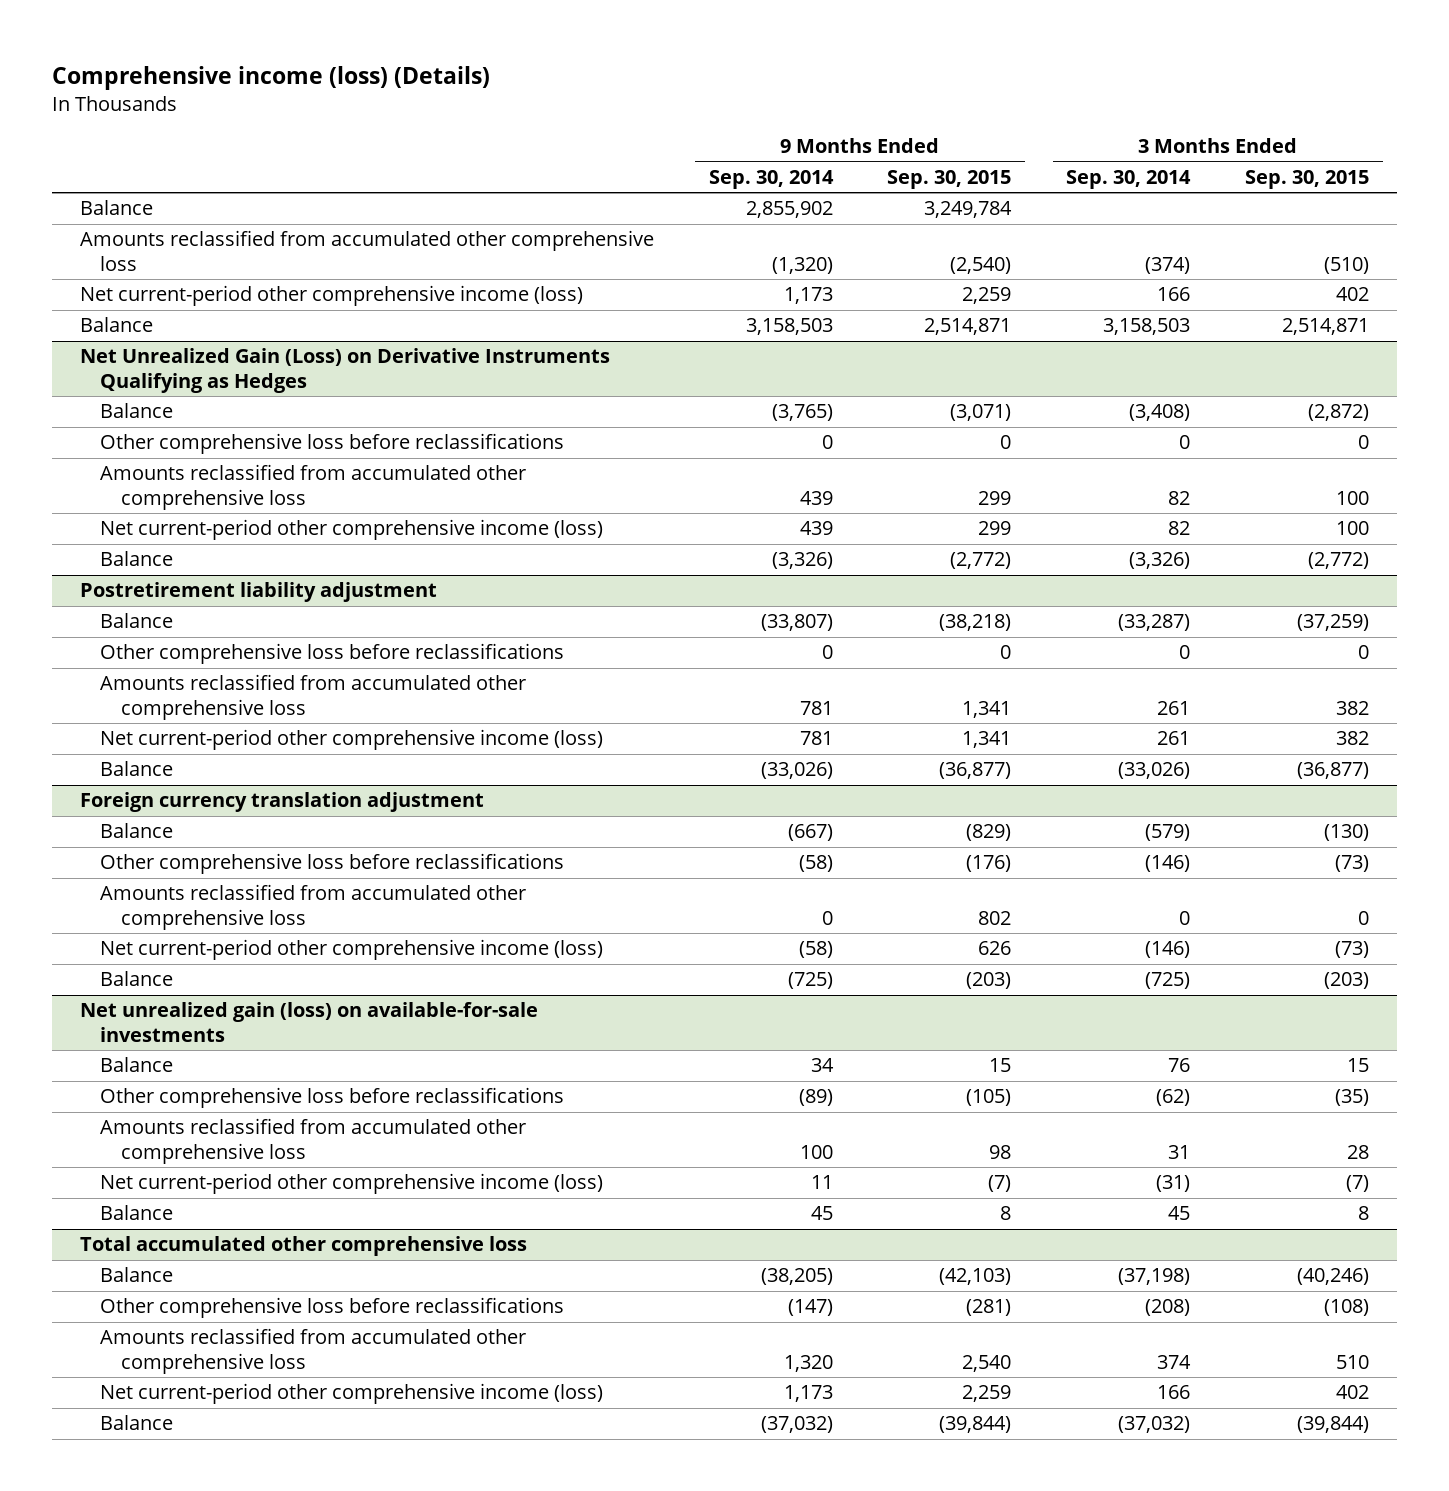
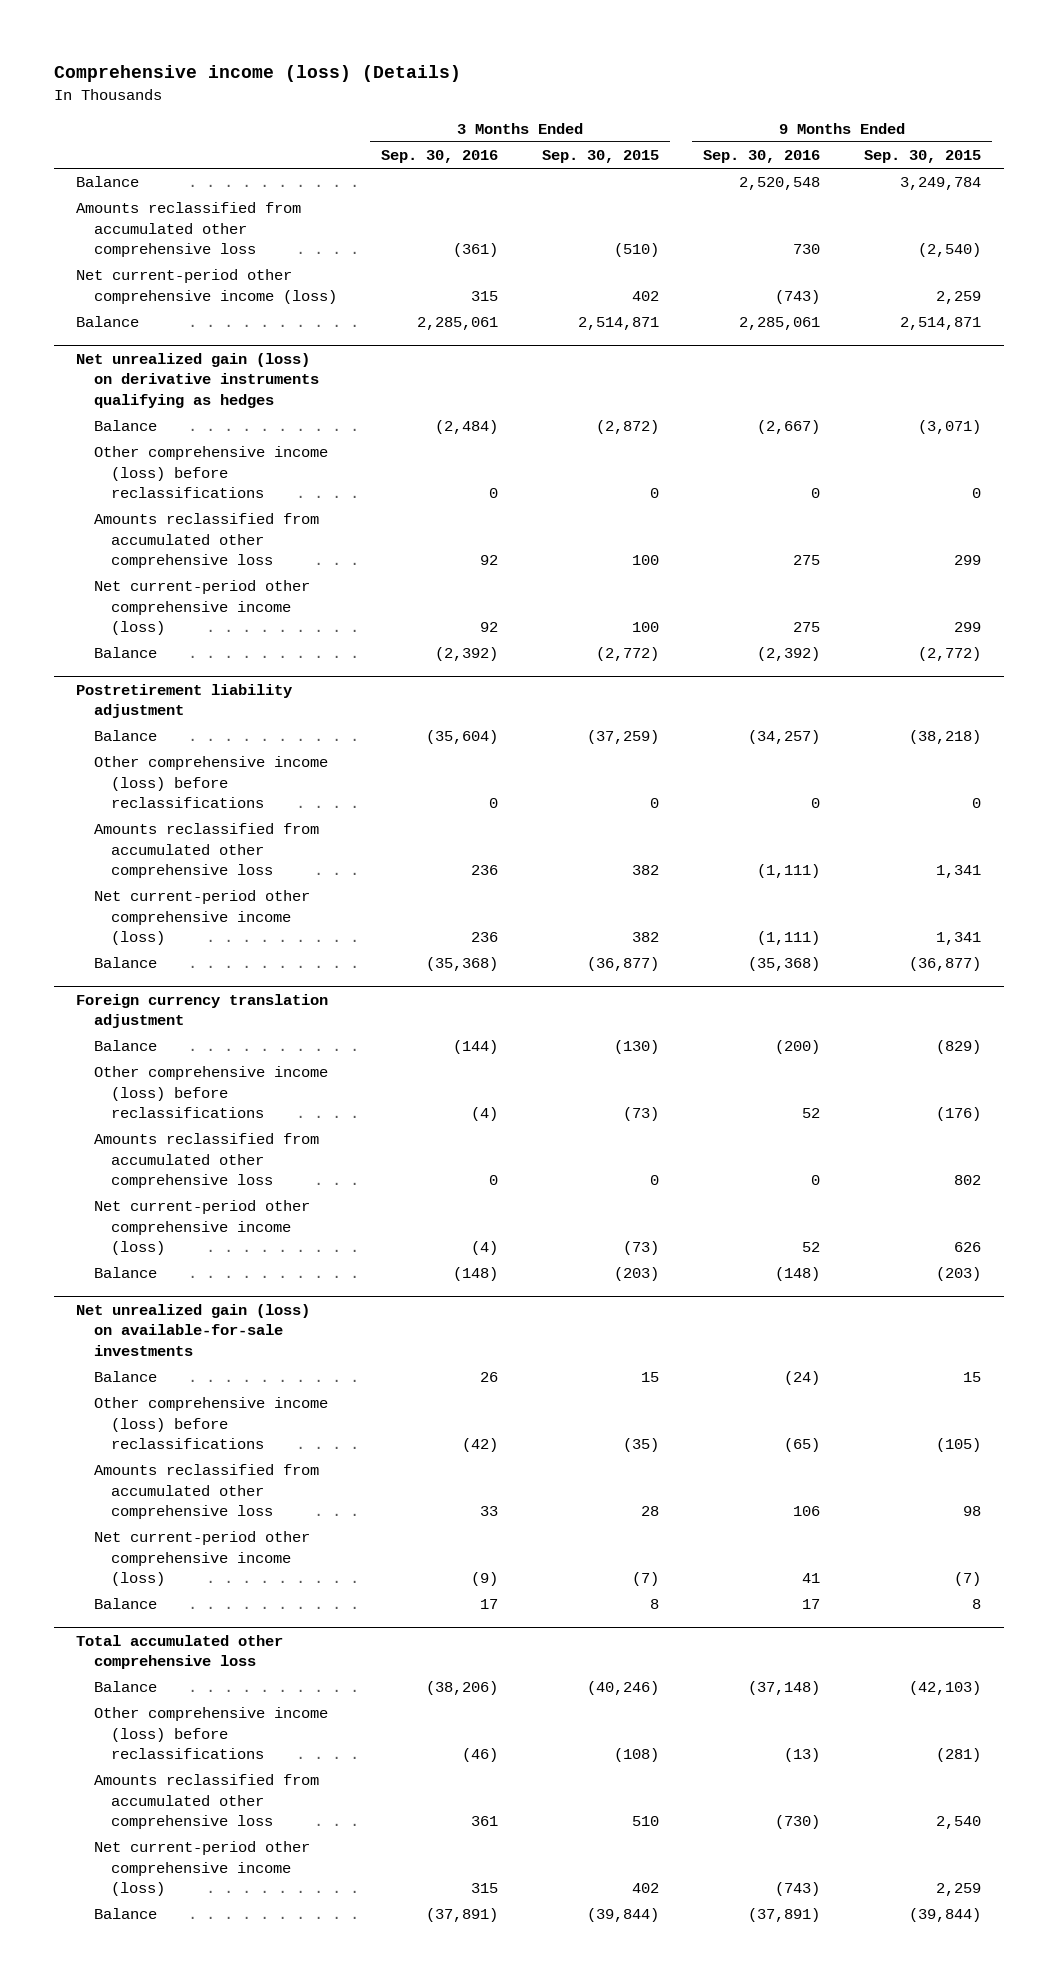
[708,170,834,190] Sep. 30, 2014 -> none
[1066,170,1192,190] Sep. 30, 2014 -> none
none -> [380,150,498,164] Sep. 30, 2016
none -> [703,150,821,164] Sep. 30, 2016
[79,348,610,394] Net Unrealized Gain (Loss) on Derivative Instruments Qualifying as Hedges -> [76,352,319,408] Net unrealized gain (loss) on derivative instruments qualifying as hedges
[100,433,565,455] Other comprehensive loss before reclassifications -> [93,446,328,499] Other comprehensive income (loss) before reclassifications
[100,643,565,665] Other comprehensive loss before reclassifications -> [93,756,328,809] Other comprehensive income (loss) before reclassifications
[100,853,565,875] Other comprehensive loss before reclassifications -> [93,1066,328,1119] Other comprehensive income (loss) before reclassifications
[100,1087,565,1109] Other comprehensive loss before reclassifications -> [93,1397,328,1450] Other comprehensive income (loss) before reclassifications
[100,1297,565,1319] Other comprehensive loss before reclassifications -> [93,1707,328,1760] Other comprehensive income (loss) before reclassifications

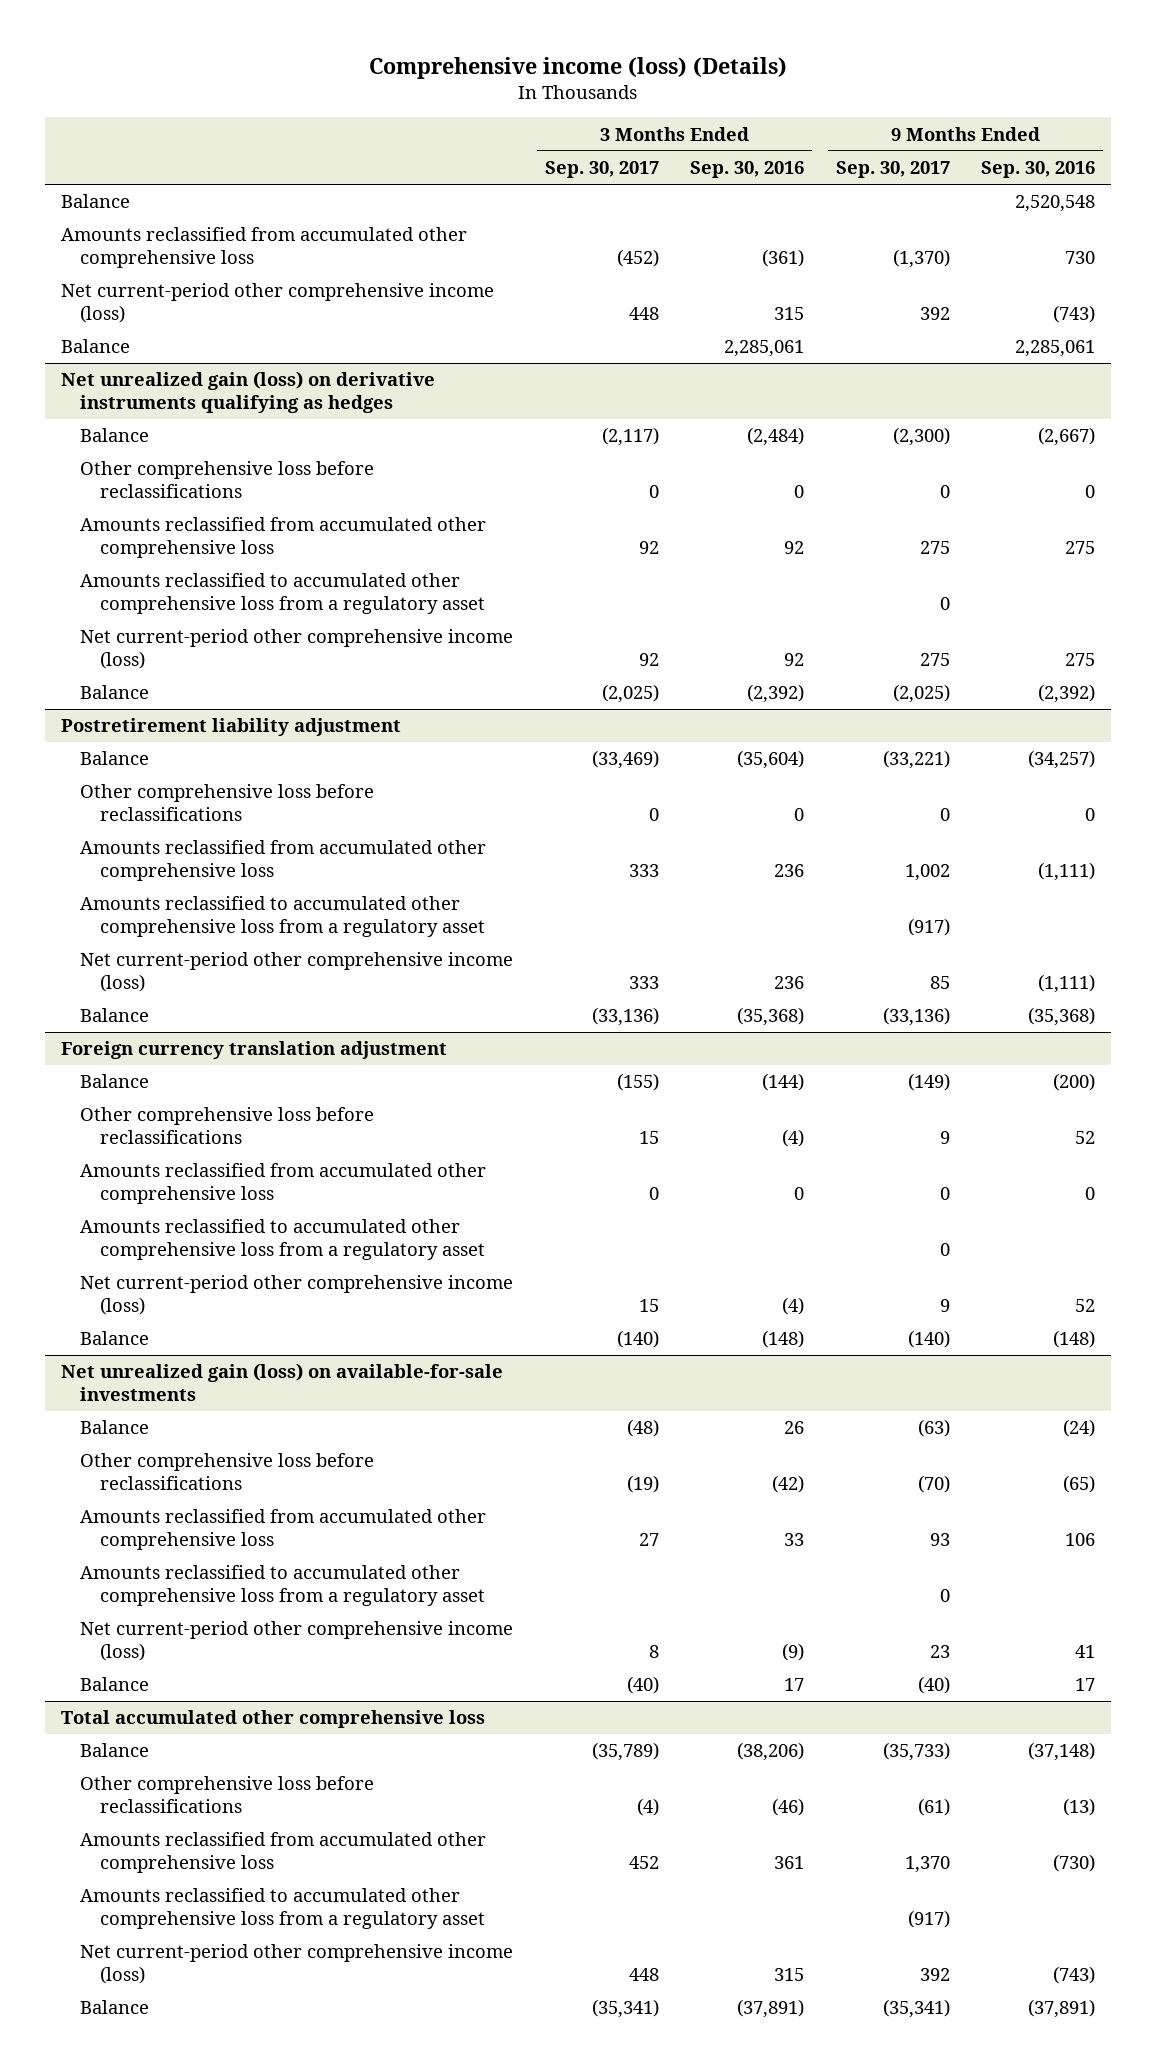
[541,150,659,164] Sep. 30, 2015 -> none
[864,150,982,164] Sep. 30, 2015 -> none
none -> [544,161,659,179] Sep. 30, 2017
none -> [835,161,950,179] Sep. 30, 2017
[93,446,328,499] Other comprehensive income (loss) before reclassifications -> [80,461,375,498] Other comprehensive loss before reclassifications
none -> [80,573,486,614] Amounts reclassified to accumulated other comprehensive loss from a regulatory asset
[93,756,328,809] Other comprehensive income (loss) before reclassifications -> [80,784,375,821] Other comprehensive loss before reclassifications
none -> [80,896,486,937] Amounts reclassified to accumulated other comprehensive loss from a regulatory asset
[93,1066,328,1119] Other comprehensive income (loss) before reclassifications -> [80,1107,375,1144] Other comprehensive loss before reclassifications
none -> [80,1219,486,1260] Amounts reclassified to accumulated other comprehensive loss from a regulatory asset
[93,1397,328,1450] Other comprehensive income (loss) before reclassifications -> [80,1453,375,1490] Other comprehensive loss before reclassifications
none -> [80,1565,486,1606] Amounts reclassified to accumulated other comprehensive loss from a regulatory asset
[93,1707,328,1760] Other comprehensive income (loss) before reclassifications -> [80,1776,375,1813] Other comprehensive loss before reclassifications
none -> [80,1888,486,1929] Amounts reclassified to accumulated other comprehensive loss from a regulatory asset

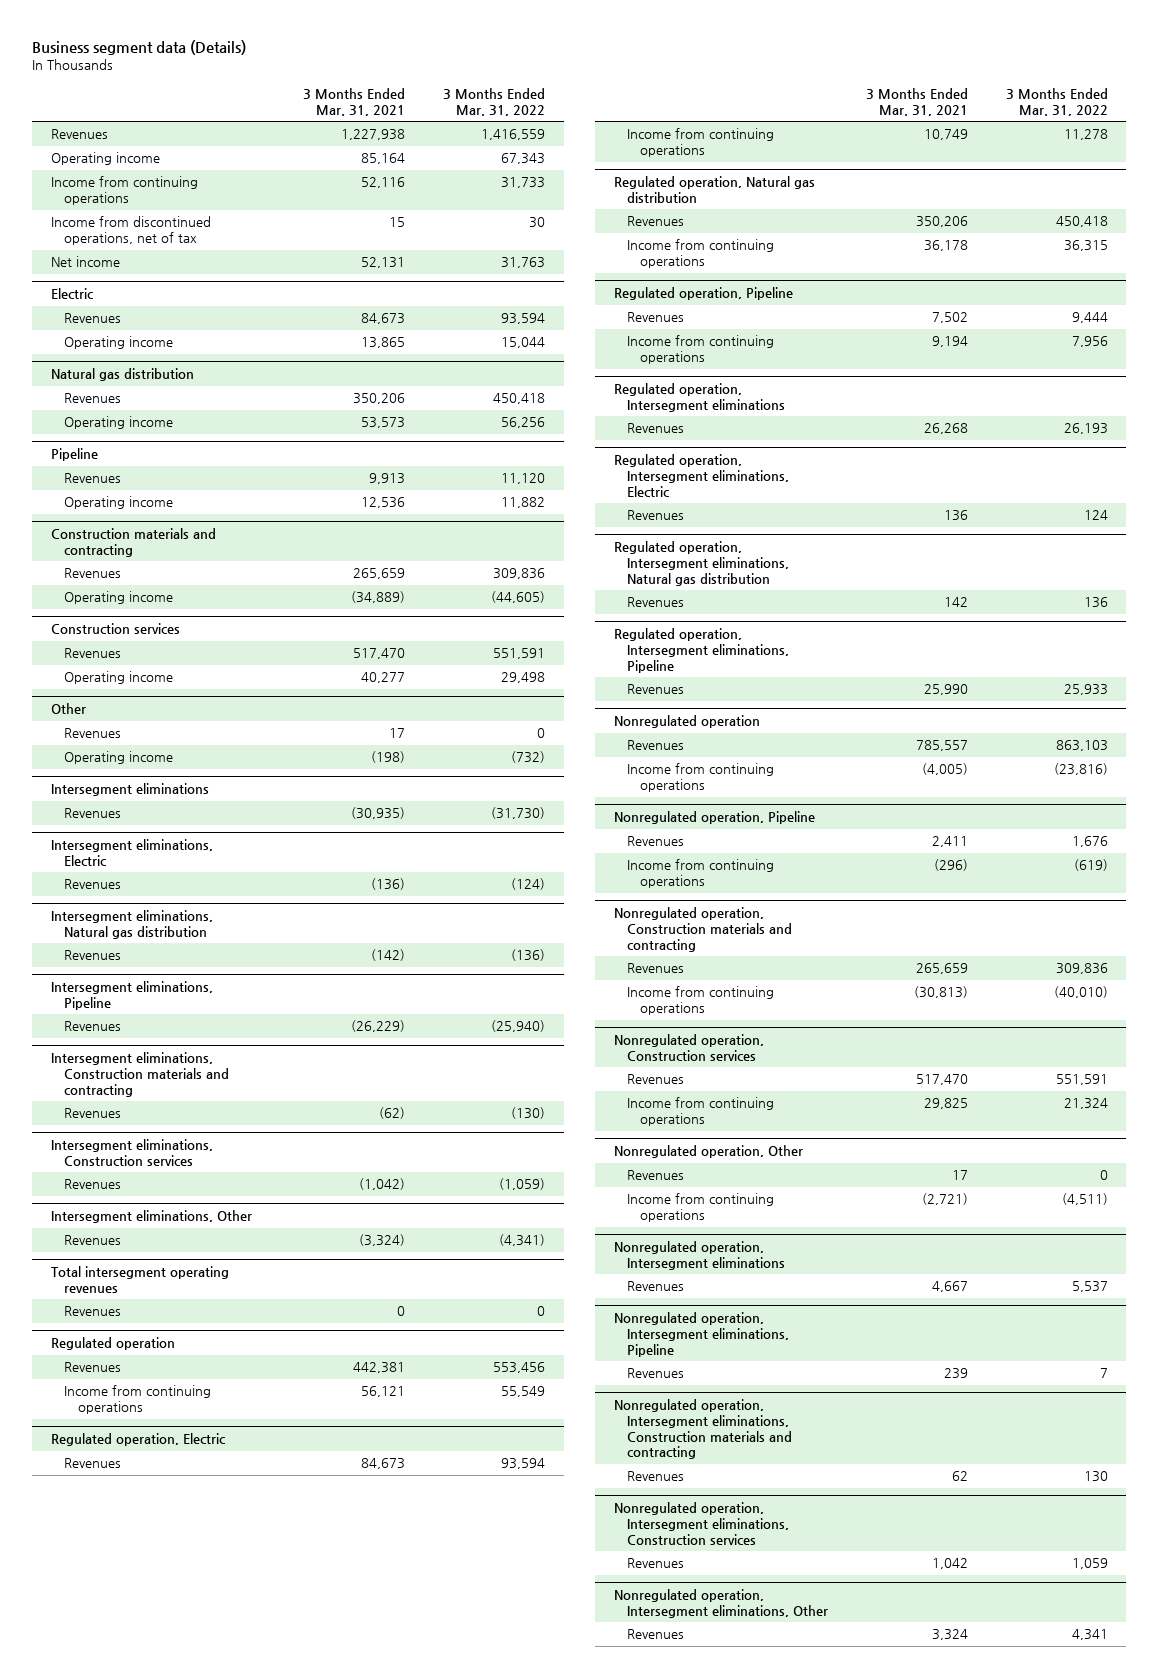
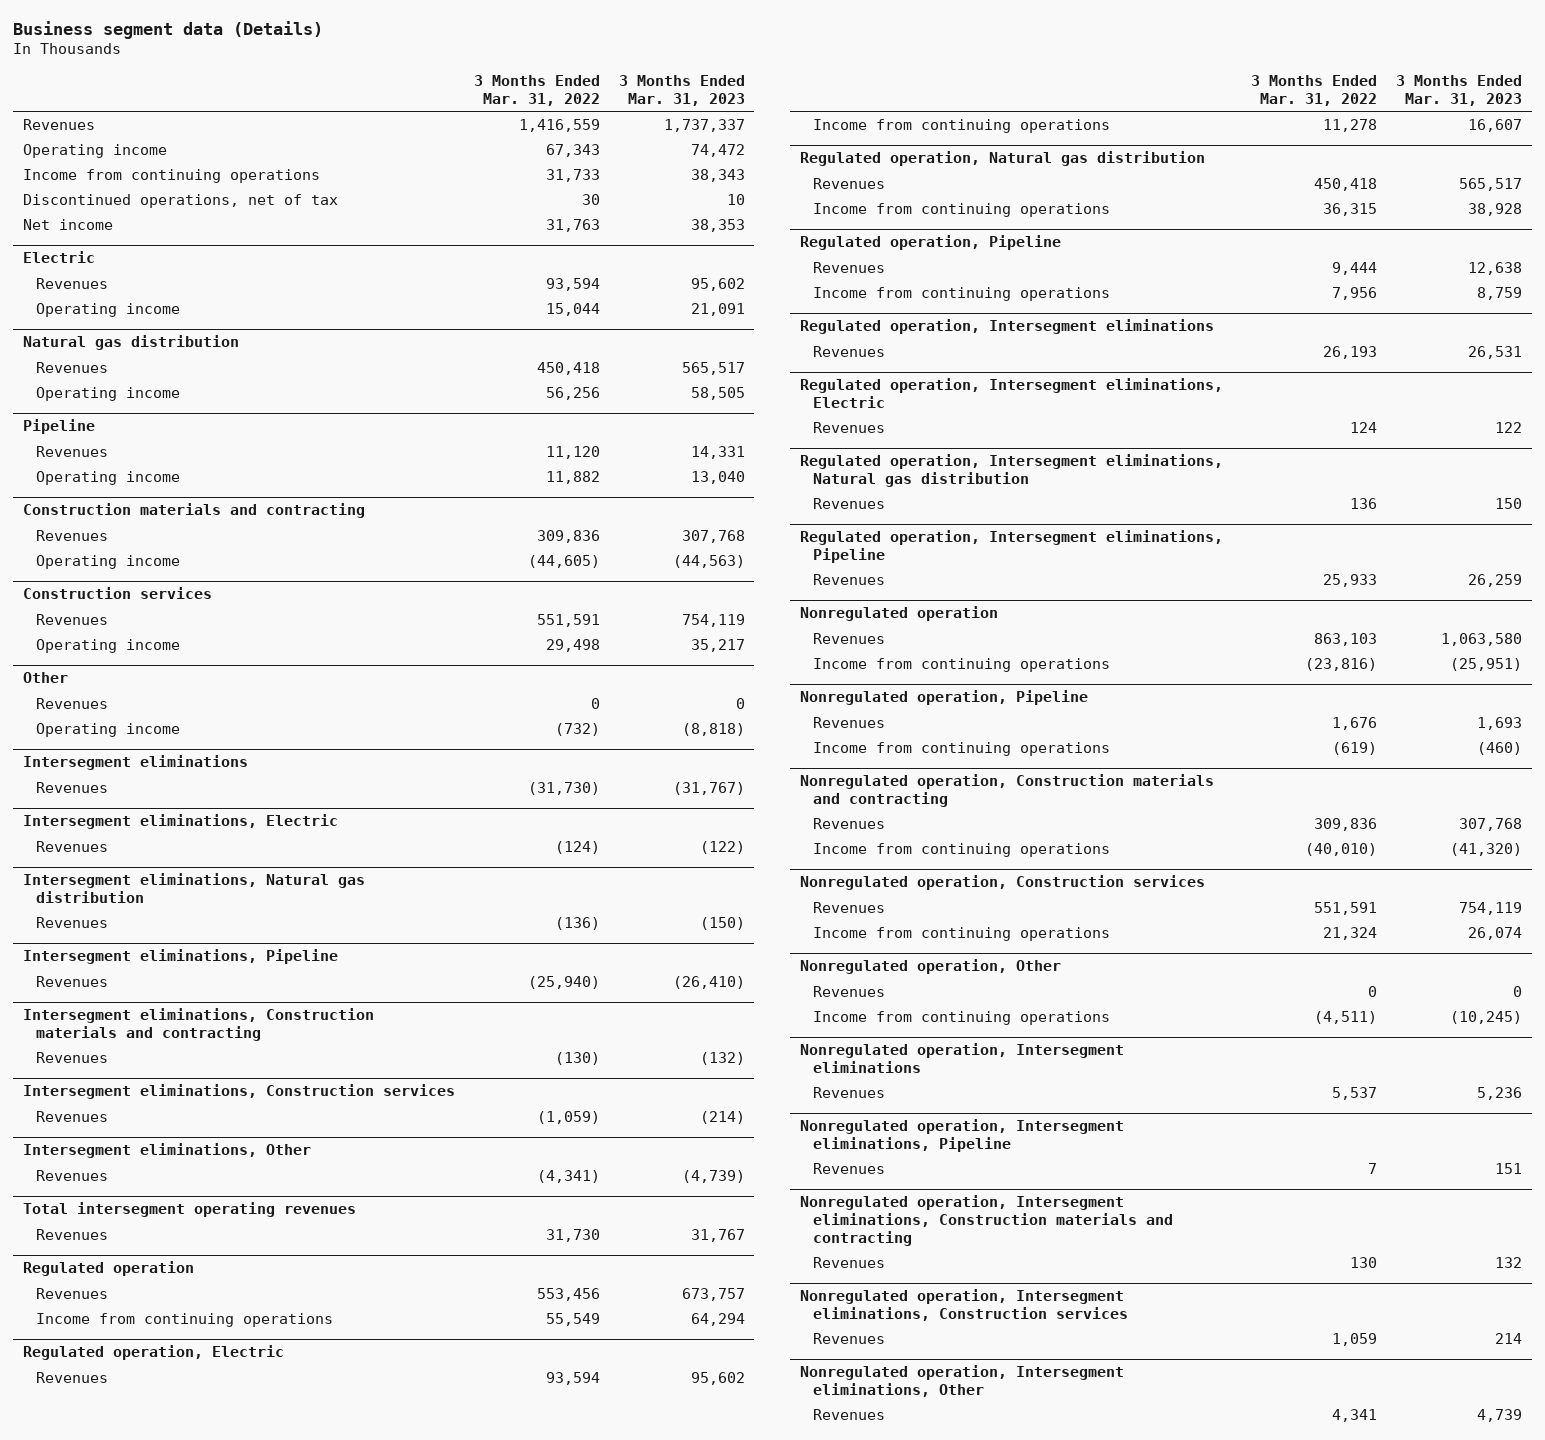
[303,87,406,116] 3 Months Ended Mar. 31, 2021 -> none
none -> [618,75,745,106] 3 Months Ended Mar. 31, 2023
[51,216,212,246] Income from discontinued operations, net of tax -> [22,193,338,208] Discontinued operations, net of tax
[536,1306,545,1317] 0 -> [545,1228,600,1242] 31,730

